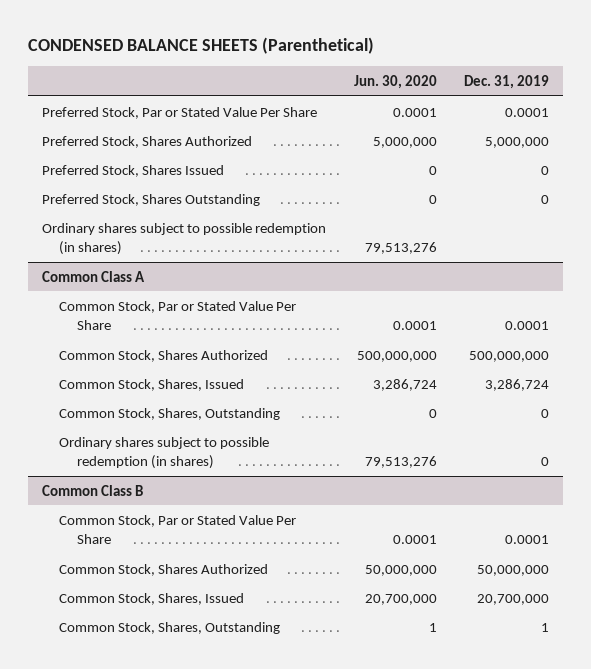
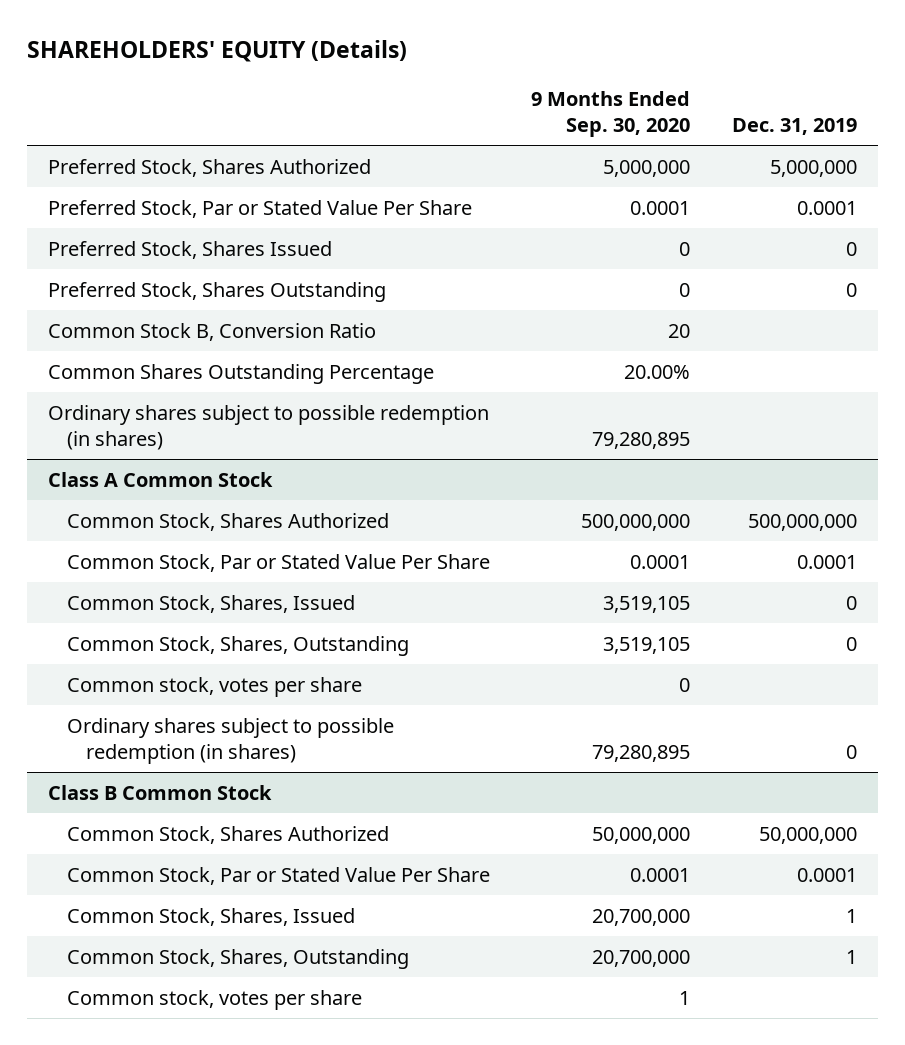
[28,37,375,55] CONDENSED BALANCE SHEETS (Parenthetical) -> [27,40,408,63] SHAREHOLDERS' EQUITY (Details)
[353,75,437,90] Jun. 30, 2020 -> none
none -> [531,91,691,137] 9 Months Ended Sep. 30, 2020
[41,106,317,119] Preferred Stock, Par or Stated Value Per Share -> [47,199,472,218] Preferred Stock, Par or Stated Value Per Share
none -> [47,322,376,341] Common Stock B, Conversion Ratio
none -> [47,363,434,384] Common Shares Outstanding Percentage
[59,300,297,330] Common Stock, Par or Stated Value Per Share -> none
[41,270,145,282] Common Class A -> [47,471,273,487] Class A Common Stock
none -> [66,553,490,572] Common Stock, Par or Stated Value Per Share
[485,378,550,391] 3,286,724 -> [846,595,858,610] 0
none -> [66,676,362,697] Common stock, votes per share
[59,514,297,544] Common Stock, Par or Stated Value Per Share -> none
[41,484,143,496] Common Class B -> [47,784,272,800] Class B Common Stock
none -> [66,866,490,885] Common Stock, Par or Stated Value Per Share
[477,593,550,605] 20,700,000 -> [846,908,858,923] 1
none -> [66,989,362,1010] Common stock, votes per share

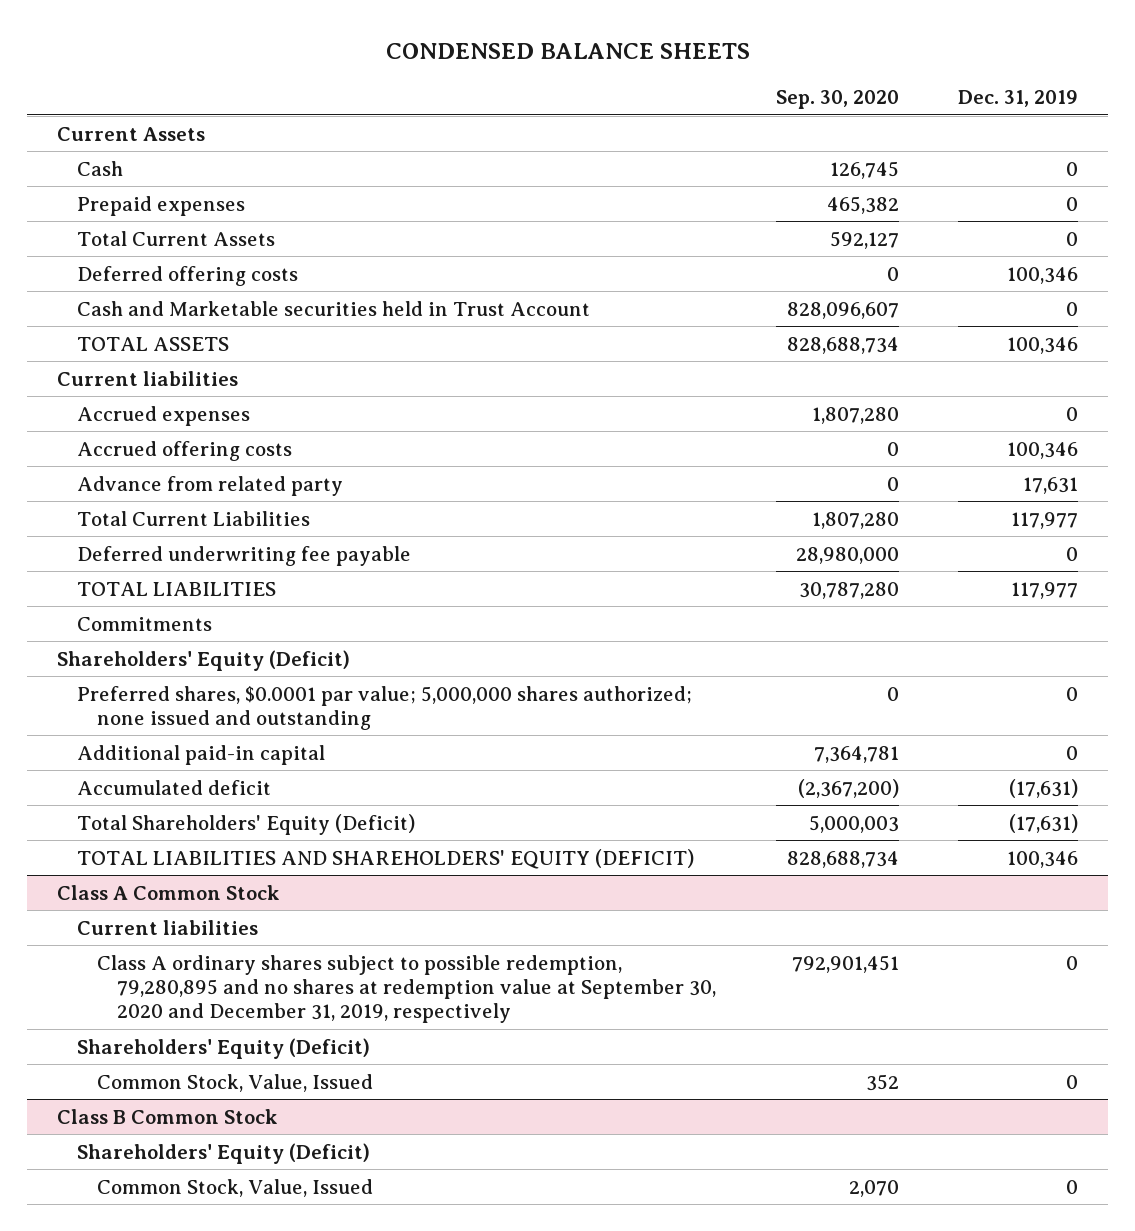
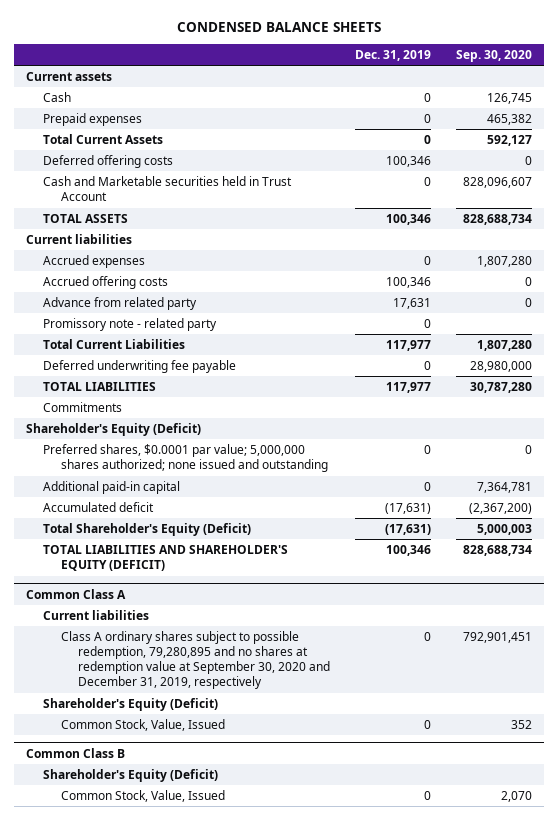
[56,126,205,141] Current Assets -> [26,71,113,81] Current assets
none -> [43,317,218,331] Promissory note - related party
[56,649,350,671] Shareholders' Equity (Deficit) -> [26,422,202,436] Shareholder's Equity (Deficit)
[76,813,415,835] Total Shareholders' Equity (Deficit) -> [43,522,252,536] Total Shareholder's Equity (Deficit)
[76,848,694,869] TOTAL LIABILITIES AND SHAREHOLDERS' EQUITY (DEFICIT) -> [43,544,289,572] TOTAL LIABILITIES AND SHAREHOLDER'S EQUITY (DEFICIT)
[56,884,280,900] Class A Common Stock -> [26,588,127,599] Common Class A
[76,1037,370,1059] Shareholders' Equity (Deficit) -> [43,697,219,711] Shareholder's Equity (Deficit)
[56,1108,278,1124] Class B Common Stock -> [26,747,126,758] Common Class B
[76,1142,370,1164] Shareholders' Equity (Deficit) -> [43,768,219,782] Shareholder's Equity (Deficit)

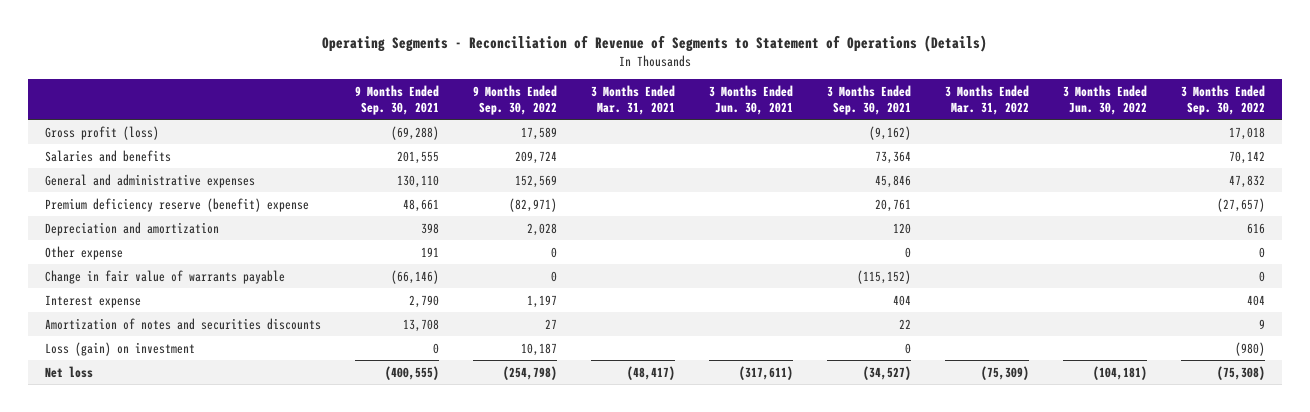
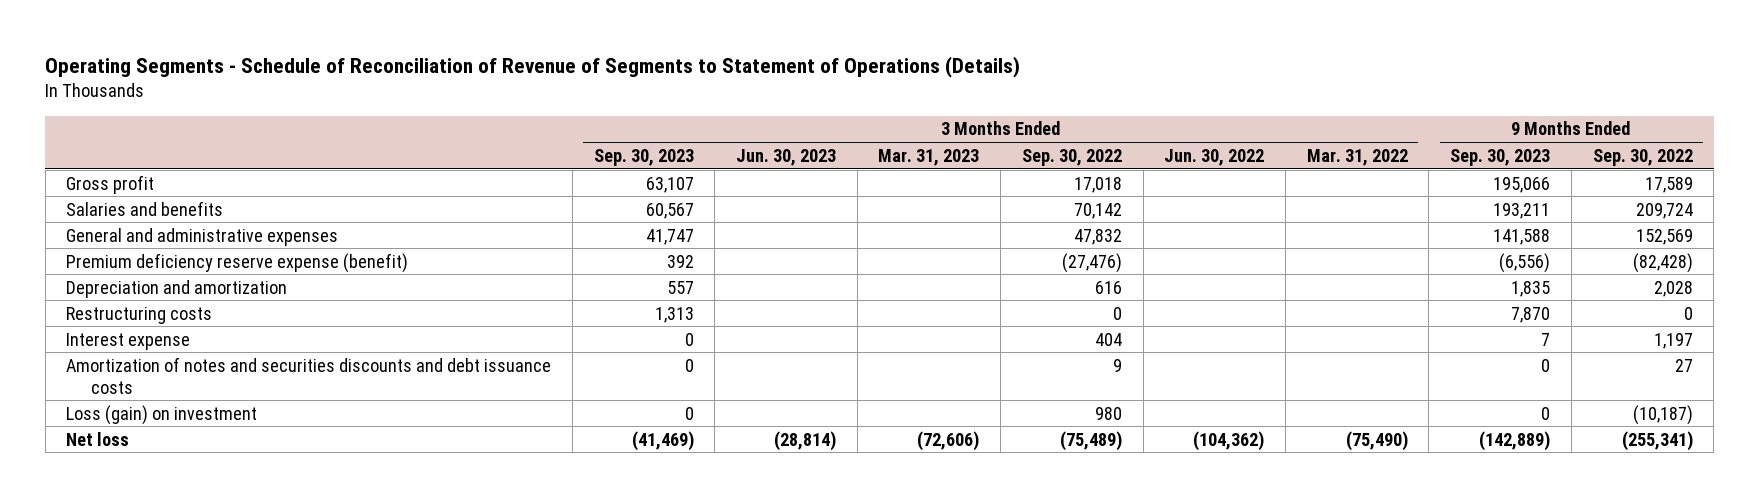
[322,35,988,53] Operating Segments - Reconciliation of Revenue of Segments to Statement of Operations (Details) -> [45,56,1021,79] Operating Segments - Schedule of Reconciliation of Revenue of Segments to Statement of Operations (Details)
[354,84,439,115] 9 Months Ended Sep. 30, 2021 -> none
[590,84,675,115] 3 Months Ended Mar. 31, 2021 -> none
[709,84,794,115] 3 Months Ended Jun. 30, 2021 -> none
[827,84,912,115] 3 Months Ended Sep. 30, 2021 -> none
none -> [593,148,694,166] Sep. 30, 2023
none -> [736,148,837,166] Jun. 30, 2023
none -> [878,148,980,166] Mar. 31, 2023
none -> [1450,148,1551,166] Sep. 30, 2023
[44,125,159,140] Gross profit (loss) -> [66,174,155,194] Gross profit
[44,197,309,212] Premium deficiency reserve (benefit) expense -> [66,252,409,273] Premium deficiency reserve expense (benefit)
[508,197,557,212] (82,971) -> [1632,252,1693,273] (82,428)
[1217,197,1266,212] (27,657) -> [1061,252,1122,273] (27,476)
[44,245,123,260] Other expense -> none
[44,269,285,284] Change in fair value of warrants payable -> none
none -> [66,306,213,324] Restructuring costs
[44,317,321,330] Amortization of notes and securities discounts -> [66,356,552,394] Amortization of notes and securities discounts and debt issuance costs
[520,342,557,356] 10,187 -> [1632,404,1693,425] (10,187)
[1235,341,1266,356] (980) -> [1094,406,1122,420] 980
[502,365,557,380] (254,798) -> [1621,430,1693,451] (255,341)
[981,365,1030,380] (75,309) -> [1345,430,1408,451] (75,490)
[1093,365,1148,380] (104,181) -> [1193,430,1265,451] (104,362)
[1217,365,1266,380] (75,308) -> [1059,430,1122,451] (75,489)

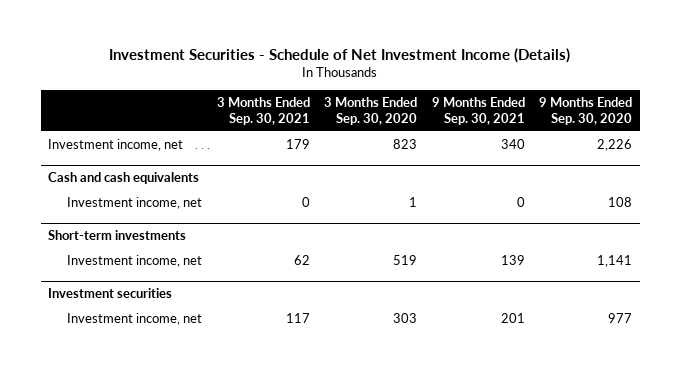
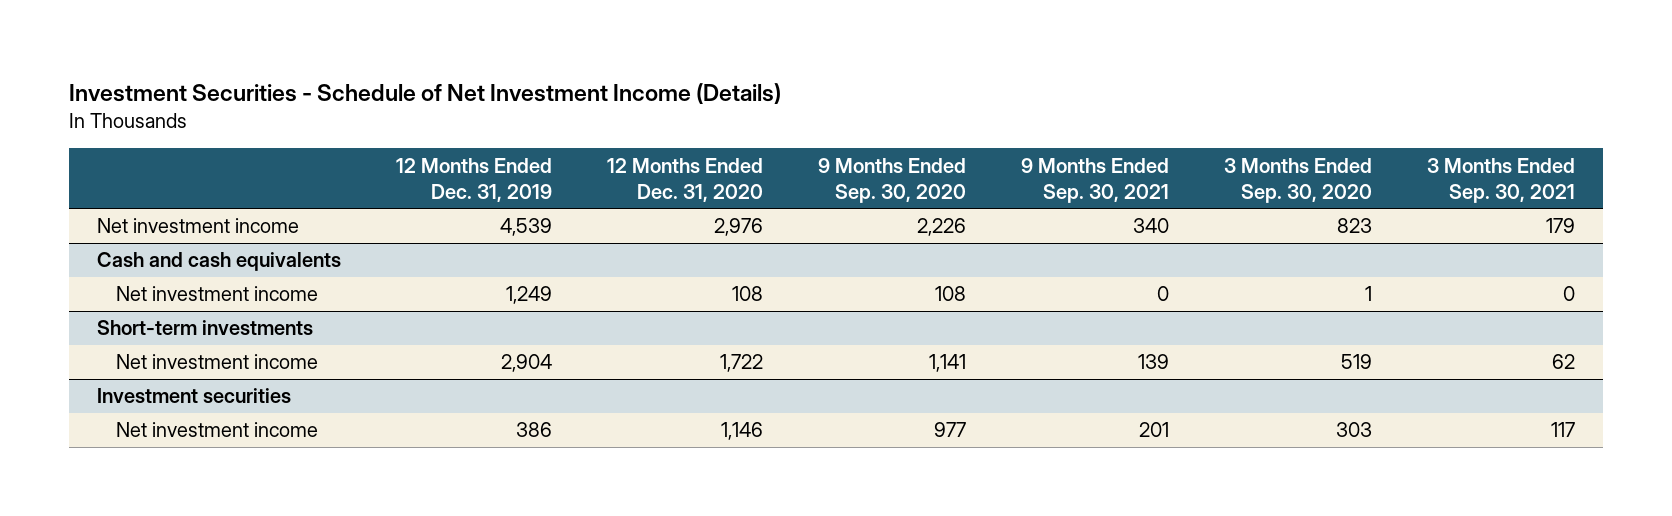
none -> [395,157,552,202] 12 Months Ended Dec. 31, 2019
none -> [606,157,763,202] 12 Months Ended Dec. 31, 2020
[48,138,184,151] Investment income, net -> [96,218,299,234] Net investment income
[67,196,203,209] Investment income, net -> [116,286,319,302] Net investment income
[67,254,203,267] Investment income, net -> [116,354,319,370] Net investment income
[67,312,203,325] Investment income, net -> [116,422,319,438] Net investment income

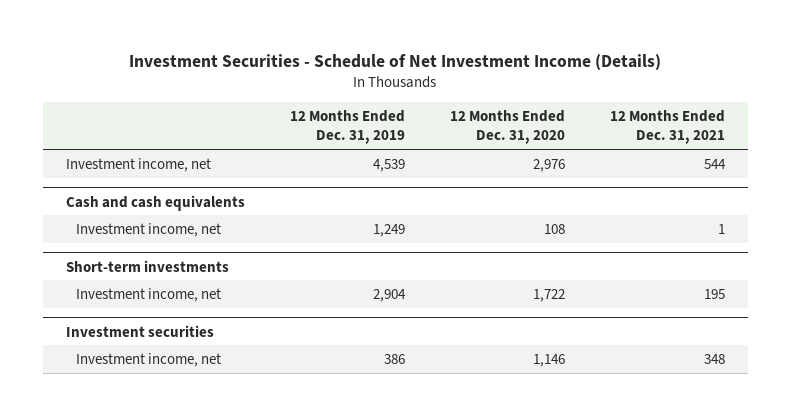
[817,157,966,203] 9 Months Ended Sep. 30, 2020 -> none
[1020,157,1169,203] 9 Months Ended Sep. 30, 2021 -> none
[1223,157,1372,203] 3 Months Ended Sep. 30, 2020 -> none
[1427,157,1576,203] 3 Months Ended Sep. 30, 2021 -> none
none -> [610,110,726,145] 12 Months Ended Dec. 31, 2021
[96,218,299,234] Net investment income -> [65,157,211,172] Investment income, net
[116,286,319,302] Net investment income -> [76,222,222,237] Investment income, net
[116,354,319,370] Net investment income -> [76,287,222,302] Investment income, net
[116,422,319,438] Net investment income -> [76,352,222,367] Investment income, net

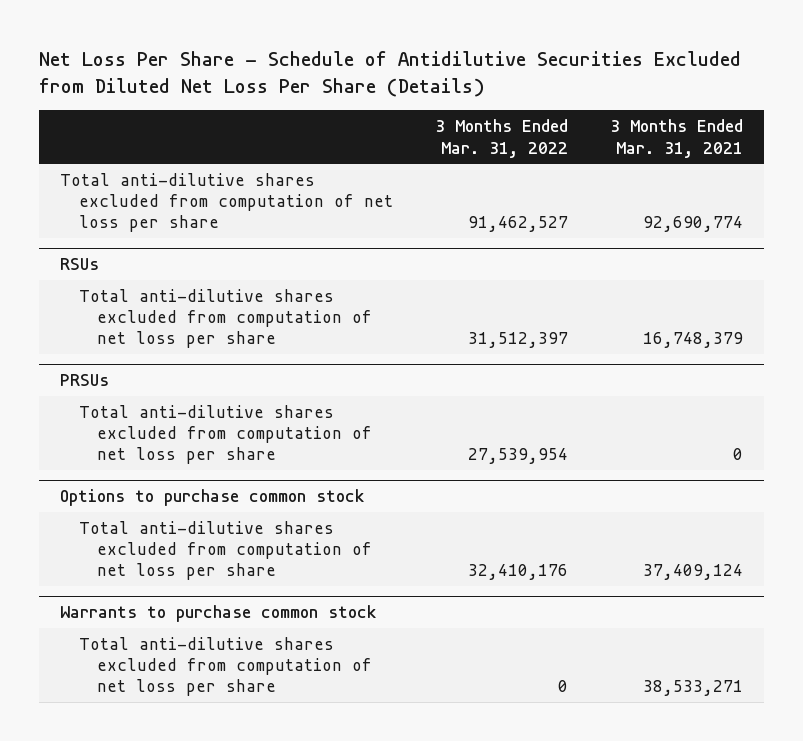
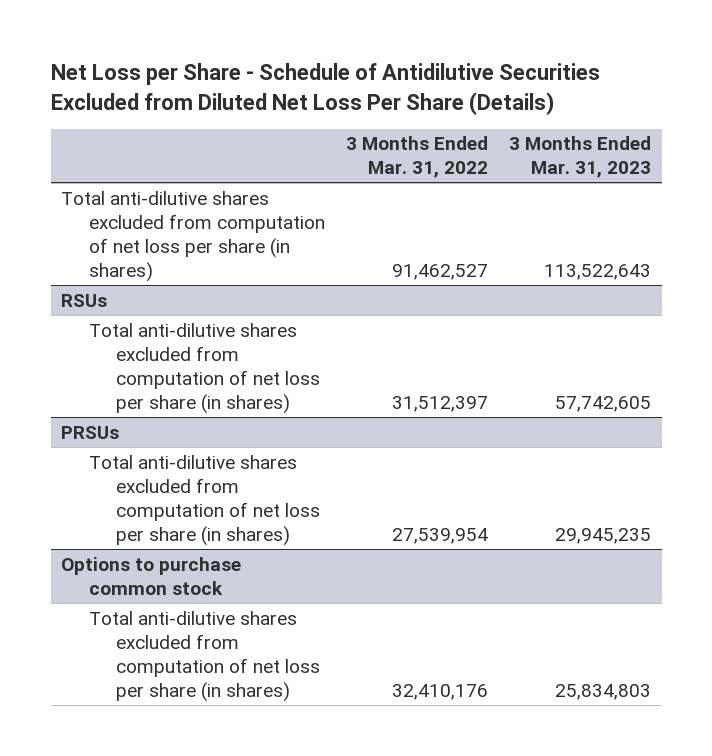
[39,51,742,98] Net Loss Per Share - Schedule of Antidilutive Securities Excluded from Diluted Net Loss Per Share (Details) -> [50,63,600,115] Net Loss per Share - Schedule of Antidilutive Securities Excluded from Diluted Net Loss Per Share (Details)
[610,119,744,158] 3 Months Ended Mar. 31, 2021 -> none
none -> [508,136,651,179] 3 Months Ended Mar. 31, 2023
[60,172,393,233] Total anti-dilutive shares excluded from computation of net loss per share -> [61,190,325,282] Total anti-dilutive shares excluded from computation of net loss per share (in shares)
[78,288,373,349] Total anti-dilutive shares excluded from computation of net loss per share -> [88,322,320,414] Total anti-dilutive shares excluded from computation of net loss per share (in shares)
[78,404,373,465] Total anti-dilutive shares excluded from computation of net loss per share -> [88,454,320,546] Total anti-dilutive shares excluded from computation of net loss per share (in shares)
[60,605,378,623] Warrants to purchase common stock -> none
[78,636,373,697] Total anti-dilutive shares excluded from computation of net loss per share -> none
[78,520,373,581] Total anti-dilutive shares excluded from computation of net loss per share -> [88,610,320,702] Total anti-dilutive shares excluded from computation of net loss per share (in shares)

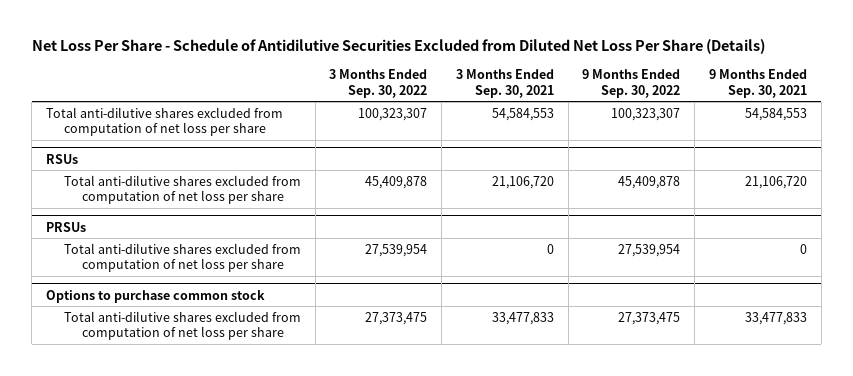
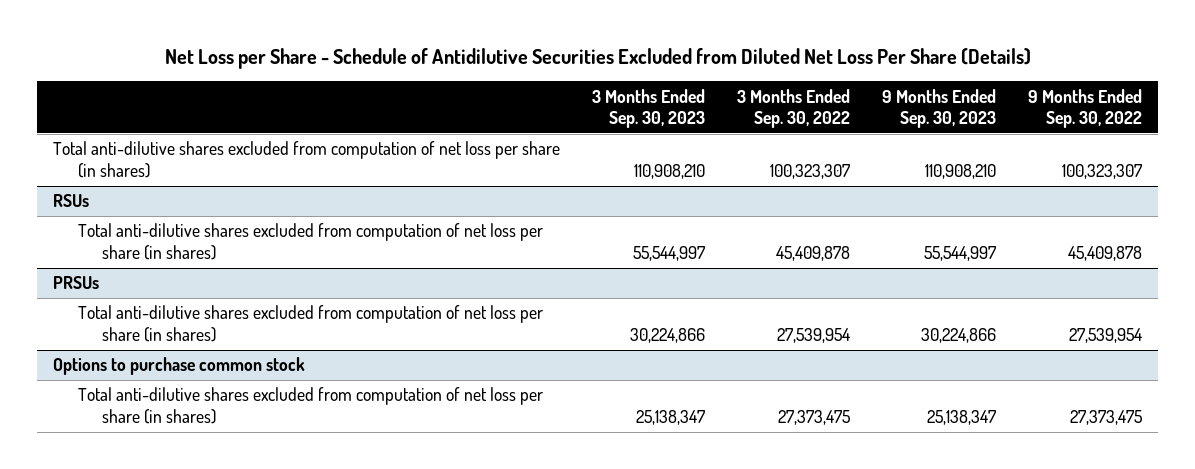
[31,39,765,55] Net Loss Per Share - Schedule of Antidilutive Securities Excluded from Diluted Net Loss Per Share (Details) -> [164,47,1031,69] Net Loss per Share - Schedule of Antidilutive Securities Excluded from Diluted Net Loss Per Share (Details)
[455,69,554,98] 3 Months Ended Sep. 30, 2021 -> none
[708,69,807,98] 9 Months Ended Sep. 30, 2021 -> none
none -> [592,88,706,129] 3 Months Ended Sep. 30, 2023
none -> [882,88,997,129] 9 Months Ended Sep. 30, 2023
[45,106,283,137] Total anti-dilutive shares excluded from computation of net loss per share -> [52,141,560,179] Total anti-dilutive shares excluded from computation of net loss per share (in shares)
[63,174,301,205] Total anti-dilutive shares excluded from computation of net loss per share -> [77,223,543,261] Total anti-dilutive shares excluded from computation of net loss per share (in shares)
[63,242,301,273] Total anti-dilutive shares excluded from computation of net loss per share -> [77,305,543,343] Total anti-dilutive shares excluded from computation of net loss per share (in shares)
[63,310,301,341] Total anti-dilutive shares excluded from computation of net loss per share -> [77,387,543,425] Total anti-dilutive shares excluded from computation of net loss per share (in shares)

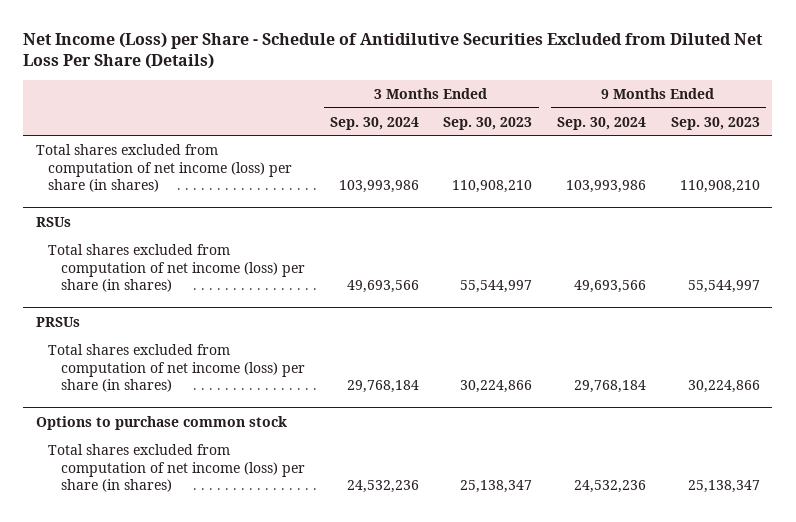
[164,47,1031,69] Net Loss per Share - Schedule of Antidilutive Securities Excluded from Diluted Net Loss Per Share (Details) -> [23,31,764,70] Net Income (Loss) per Share - Schedule of Antidilutive Securities Excluded from Diluted Net Loss Per Share (Details)
[737,88,851,129] 3 Months Ended Sep. 30, 2022 -> none
[1028,88,1143,129] 9 Months Ended Sep. 30, 2022 -> none
none -> [329,116,419,130] Sep. 30, 2024
none -> [557,116,647,130] Sep. 30, 2024
[52,141,560,179] Total anti-dilutive shares excluded from computation of net loss per share (in shares) -> [35,143,293,193] Total shares excluded from computation of net income (loss) per share (in shares)
[77,223,543,261] Total anti-dilutive shares excluded from computation of net loss per share (in shares) -> [48,243,306,293] Total shares excluded from computation of net income (loss) per share (in shares)
[77,305,543,343] Total anti-dilutive shares excluded from computation of net loss per share (in shares) -> [48,343,306,393] Total shares excluded from computation of net income (loss) per share (in shares)
[77,387,543,425] Total anti-dilutive shares excluded from computation of net loss per share (in shares) -> [48,443,306,493] Total shares excluded from computation of net income (loss) per share (in shares)

